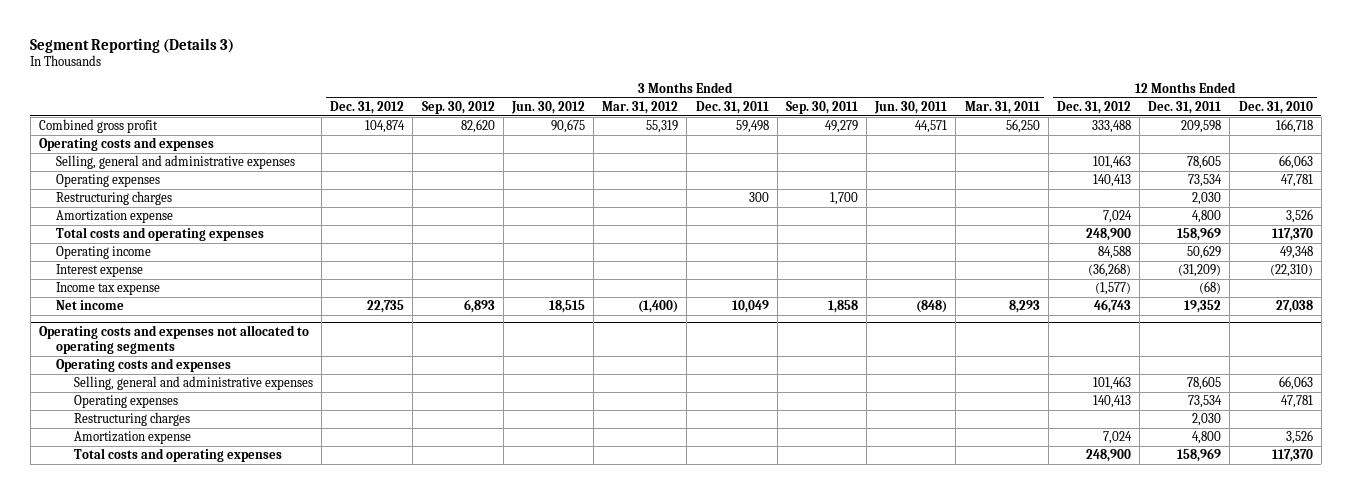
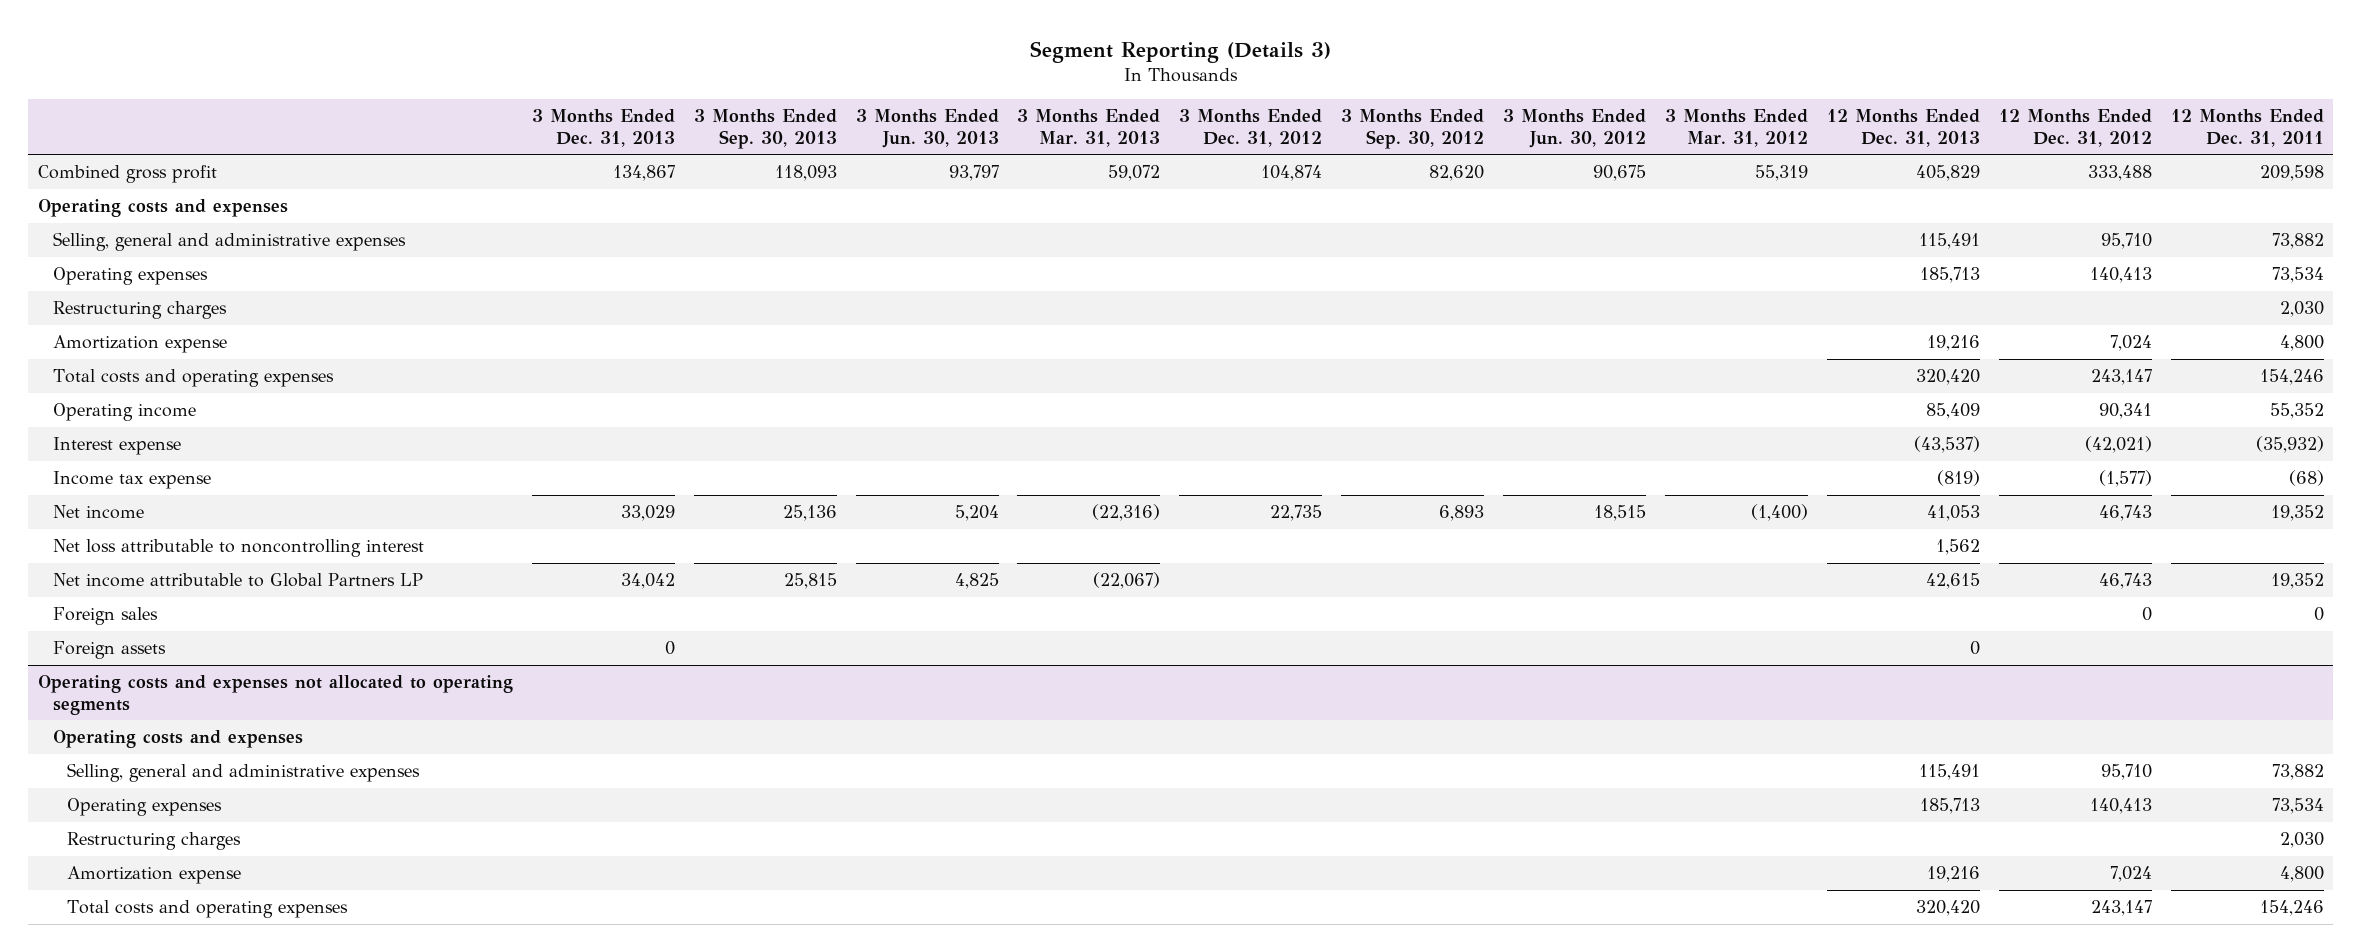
[695,100,769,114] Dec. 31, 2011 -> none
[785,100,858,114] Sep. 30, 2011 -> none
[874,100,948,114] Jun. 30, 2011 -> none
[964,100,1040,114] Mar. 31, 2011 -> none
[1238,100,1313,114] Dec. 31, 2010 -> none
none -> [531,109,675,147] 3 Months Ended Dec. 31, 2013
none -> [693,109,837,149] 3 Months Ended Sep. 30, 2013
none -> [855,109,999,148] 3 Months Ended Jun. 30, 2013
none -> [1017,109,1161,147] 3 Months Ended Mar. 31, 2013
none -> [1826,109,1980,147] 12 Months Ended Dec. 31, 2013
[1092,155,1131,170] 101,463 -> [2100,233,2152,250] 95,710
[1187,155,1222,170] 78,605 -> [2271,233,2324,250] 73,882
[1085,228,1131,242] 248,900 -> [2090,369,2152,386] 243,147
[1177,227,1222,242] 158,969 -> [2259,369,2324,386] 154,246
[1097,246,1131,260] 84,588 -> [2098,403,2152,420] 90,341
[1187,245,1222,260] 50,629 -> [2269,403,2324,420] 55,352
[1087,263,1131,278] (36,268) -> [2084,436,2152,454] (42,021)
[1178,264,1222,278] (31,209) -> [2255,436,2324,454] (35,932)
none -> [52,539,424,558] Net loss attributable to noncontrolling interest
none -> [52,573,423,588] Net income attributable to Global Partners LP
none -> [52,607,158,626] Foreign sales
none -> [52,641,166,660] Foreign assets
[1092,376,1131,391] 101,463 -> [2100,764,2152,781] 95,710
[1187,376,1222,391] 78,605 -> [2271,764,2324,781] 73,882
[1085,449,1131,463] 248,900 -> [2090,900,2152,917] 243,147
[1177,448,1222,463] 158,969 -> [2259,900,2324,917] 154,246

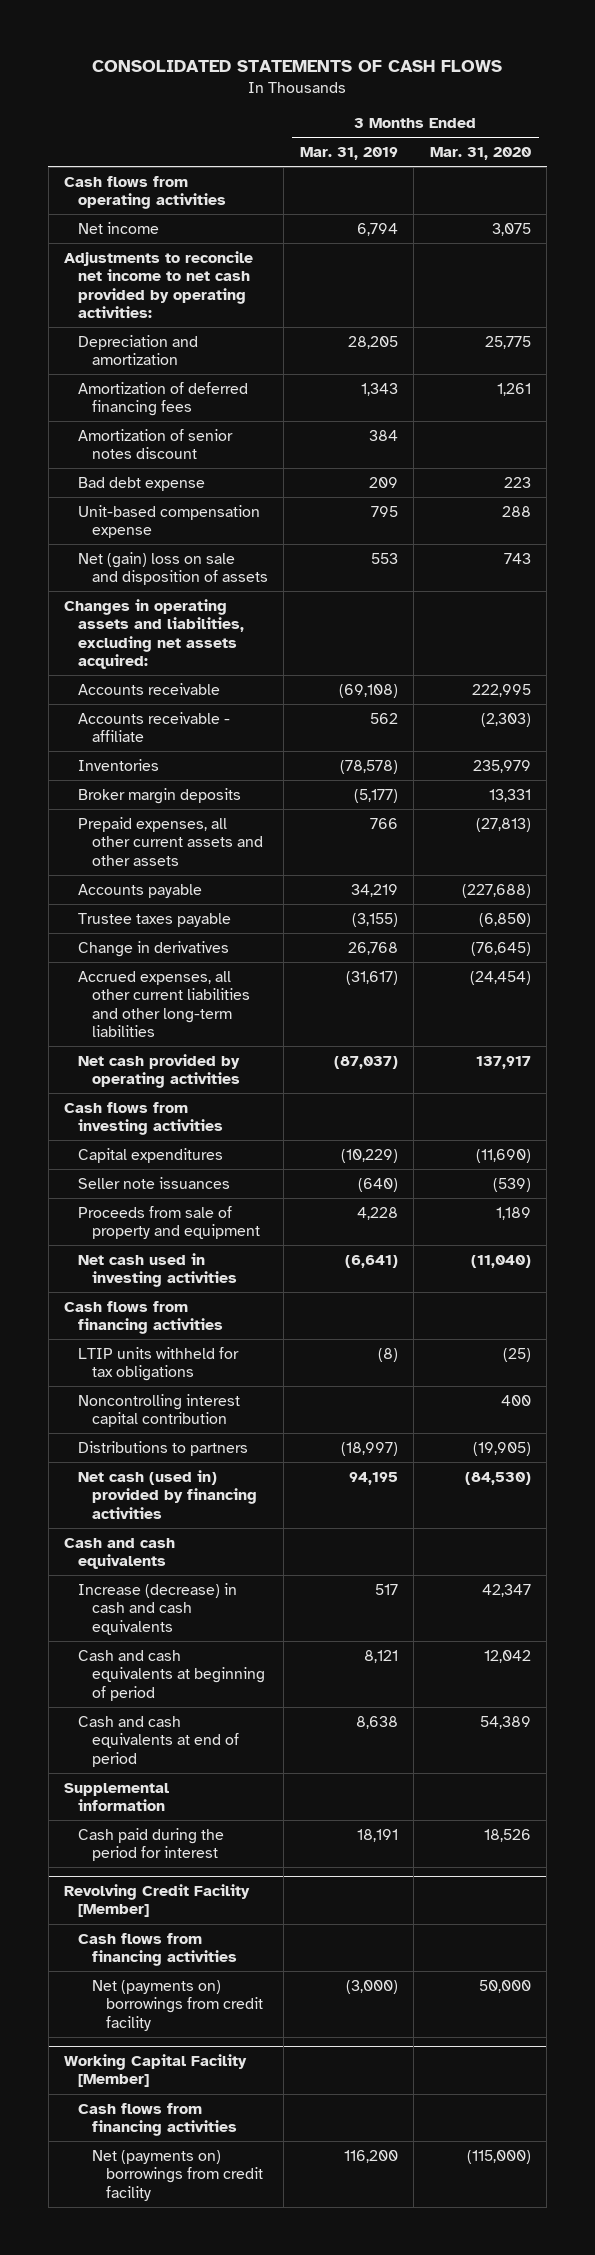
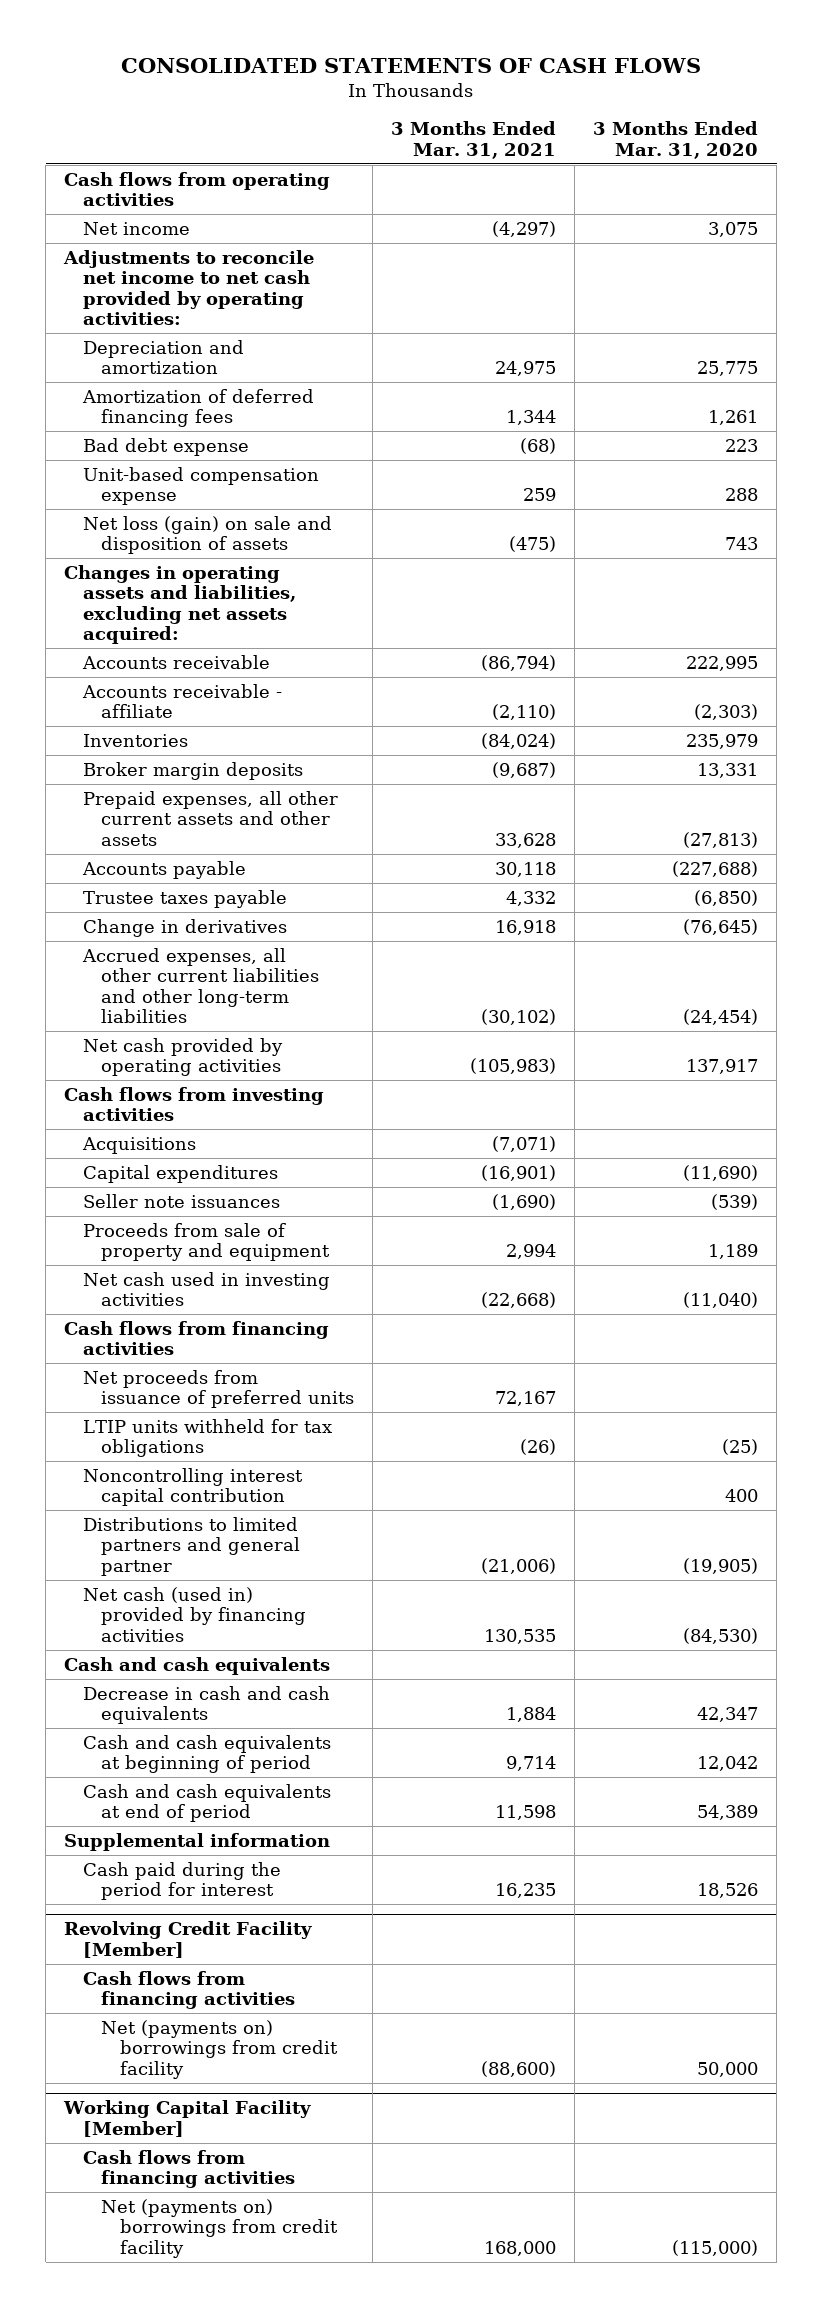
[299,146,398,160] Mar. 31, 2019 -> none
none -> [391,121,557,159] 3 Months Ended Mar. 31, 2021
[77,428,233,460] Amortization of senior notes discount -> none
[77,551,268,586] Net (gain) loss on sale and disposition of assets -> [82,515,332,555] Net loss (gain) on sale and disposition of assets
none -> [81,1136,196,1154] Acquisitions
none -> [82,1369,355,1409] Net proceeds from issuance of preferred units
[77,1440,248,1456] Distributions to partners -> [82,1516,301,1576] Distributions to limited partners and general partner
[77,1582,237,1635] Increase (decrease) in cash and cash equivalents -> [82,1685,330,1725] Decrease in cash and cash equivalents

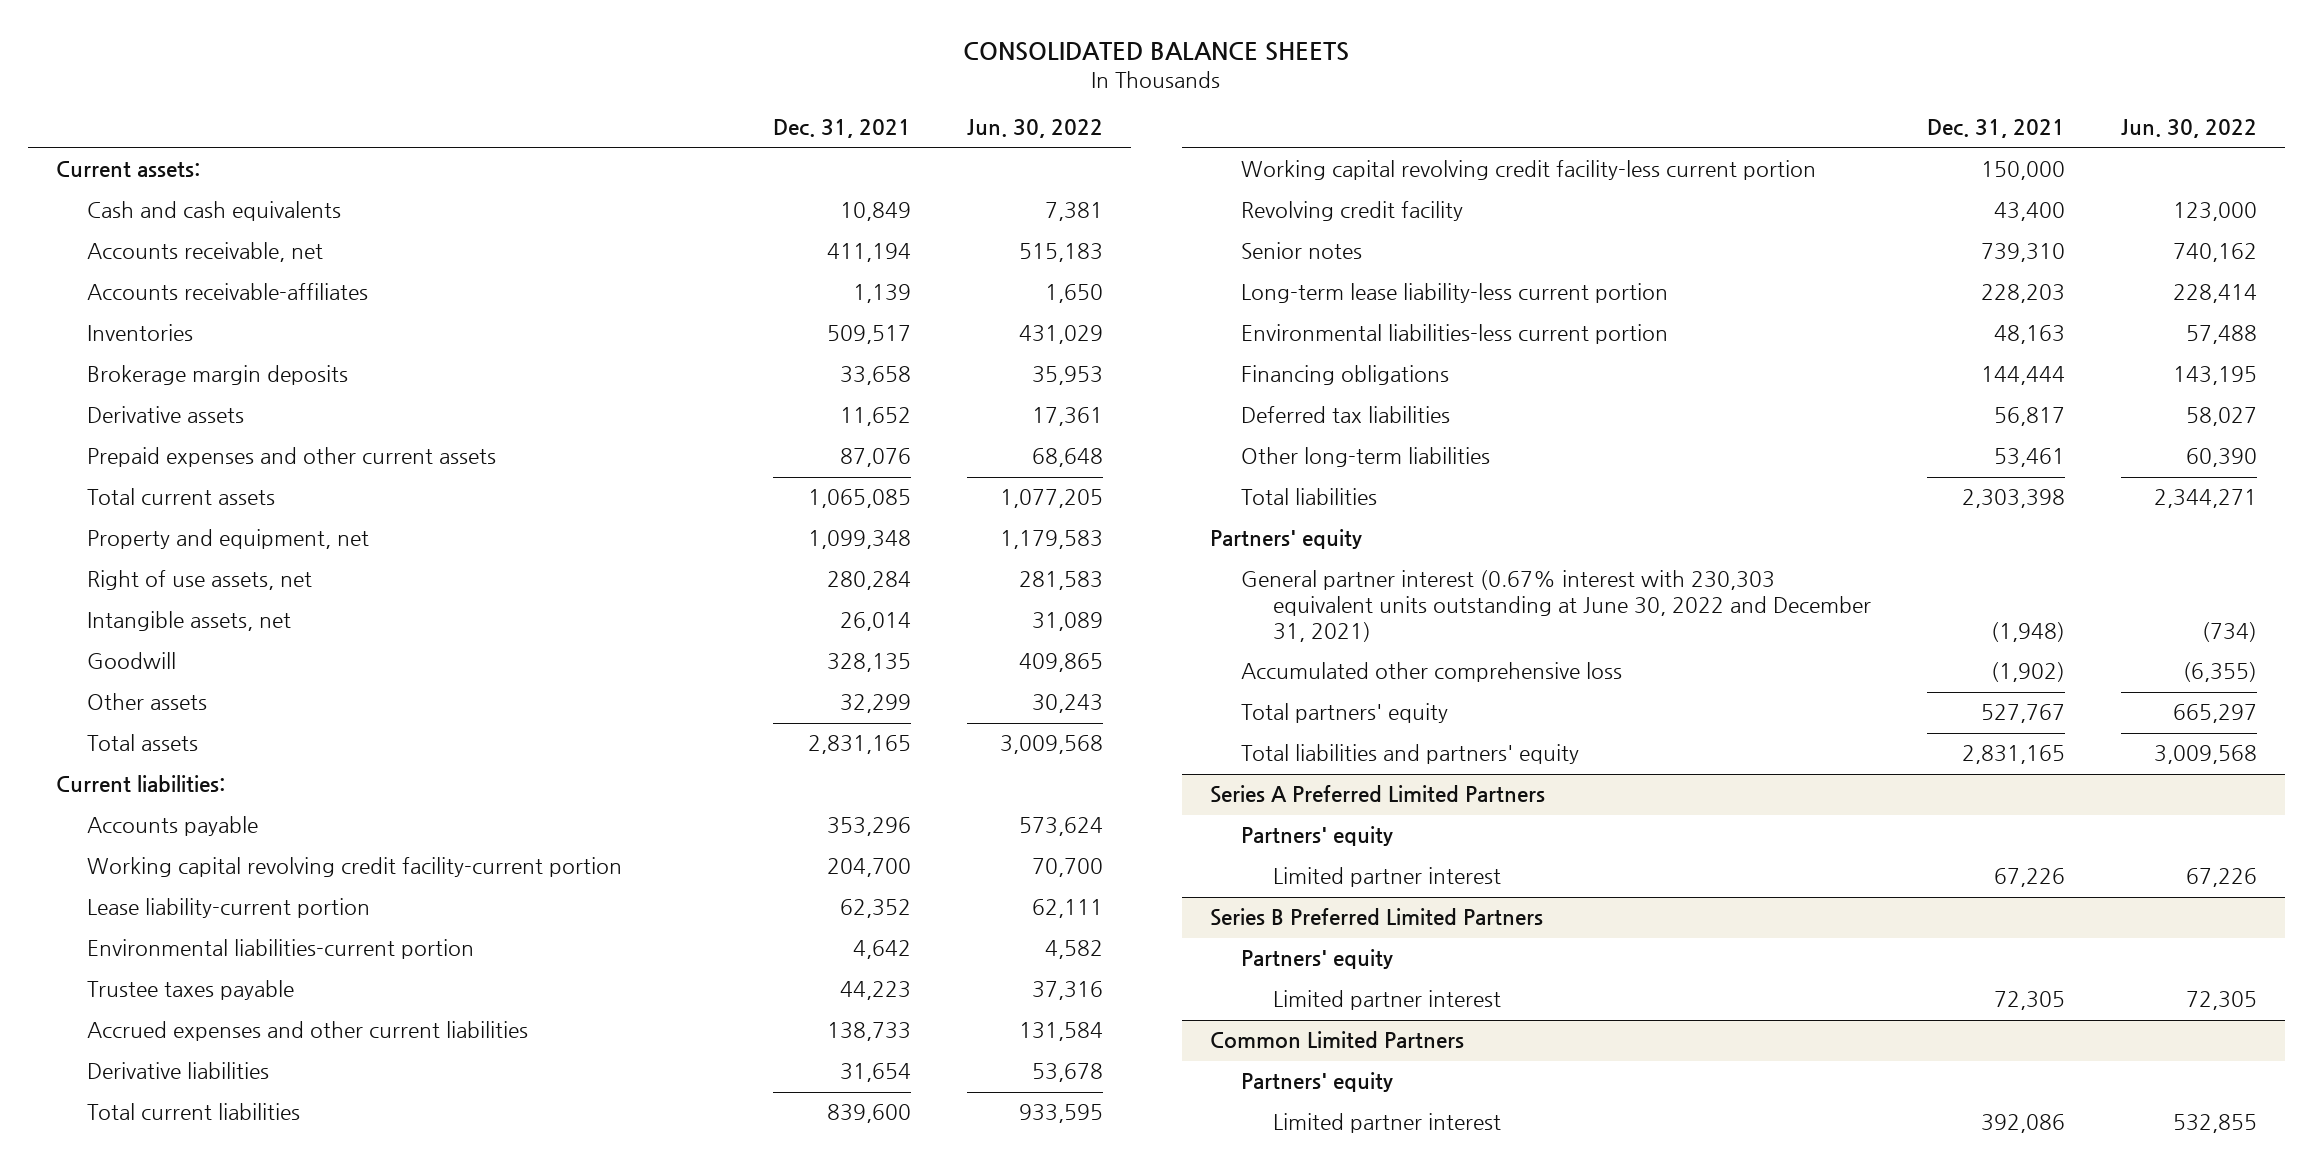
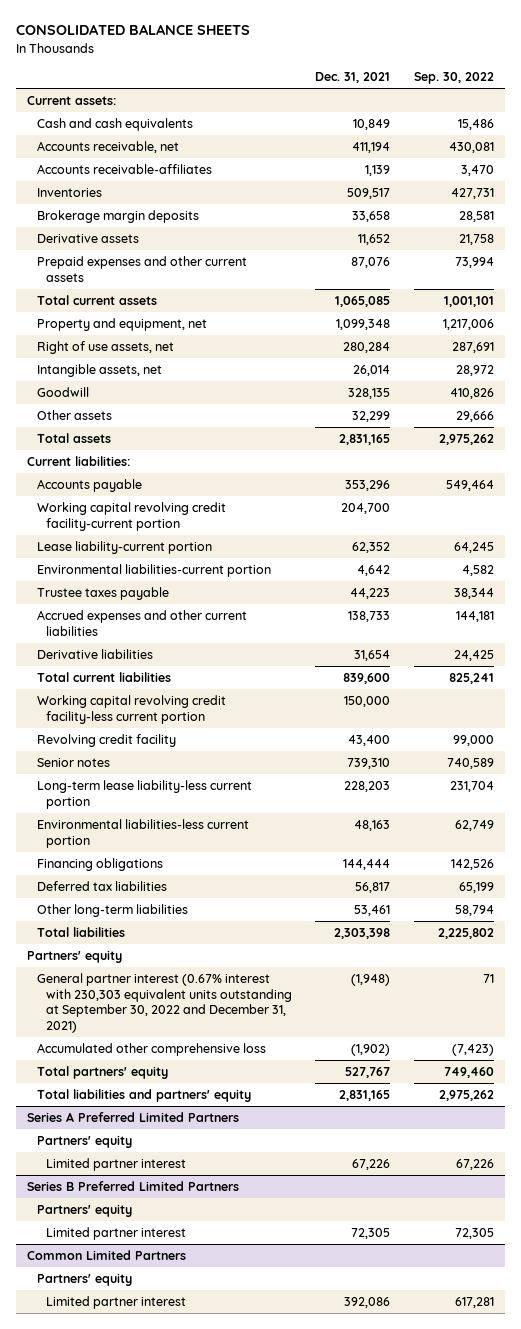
[966,119,1103,139] Jun. 30, 2022 -> none
none -> [413,72,494,85] Sep. 30, 2022
[1241,570,1871,642] General partner interest (0.67% interest with 230,303 equivalent units outstanding at June 30, 2022 and December 31, 2021) -> [36,972,293,1033] General partner interest (0.67% interest with 230,303 equivalent units outstanding at September 30, 2022 and December 31, 2021)

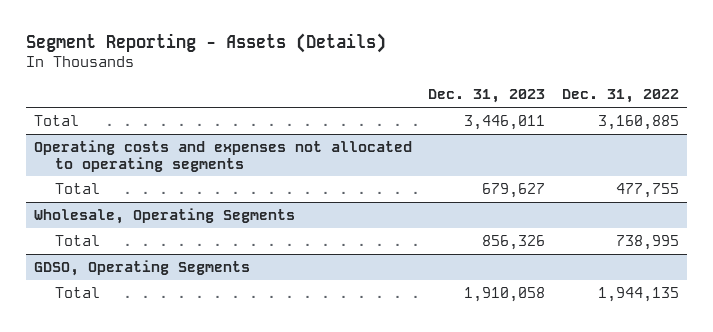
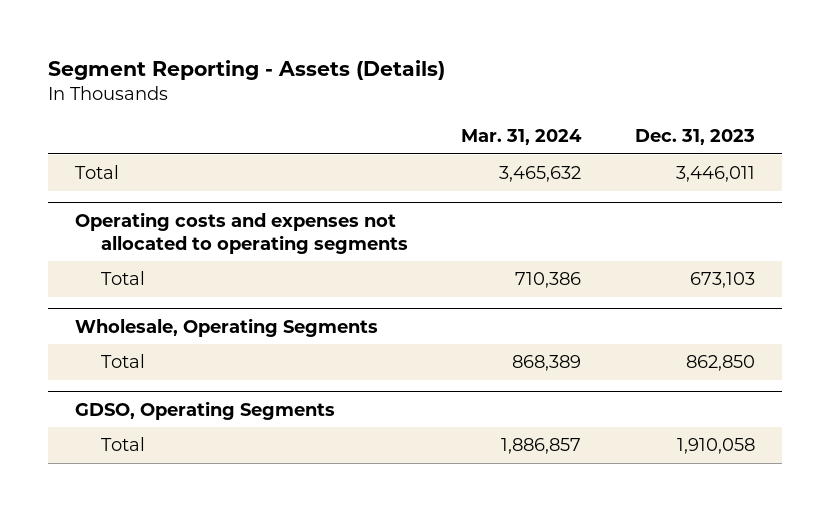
[561,89,679,104] Dec. 31, 2022 -> none
none -> [461,128,583,145] Mar. 31, 2024
[482,182,546,198] 679,627 -> [689,272,755,289] 673,103
[482,234,546,250] 856,326 -> [685,355,755,372] 862,850

